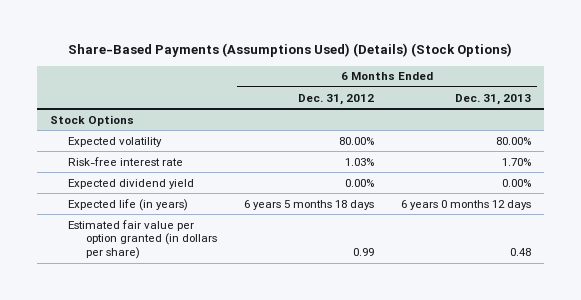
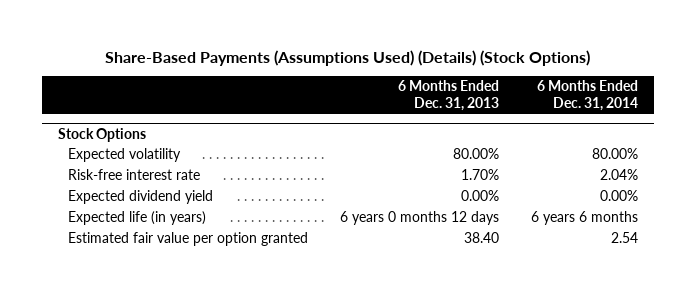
[297,93,374,105] Dec. 31, 2012 -> none
none -> [537,80,639,112] 6 Months Ended Dec. 31, 2014
[68,219,217,259] Estimated fair value per option granted (in dollars per share) -> [67,232,308,247] Estimated fair value per option granted
[509,247,531,256] 0.48 -> [464,232,500,244] 38.40

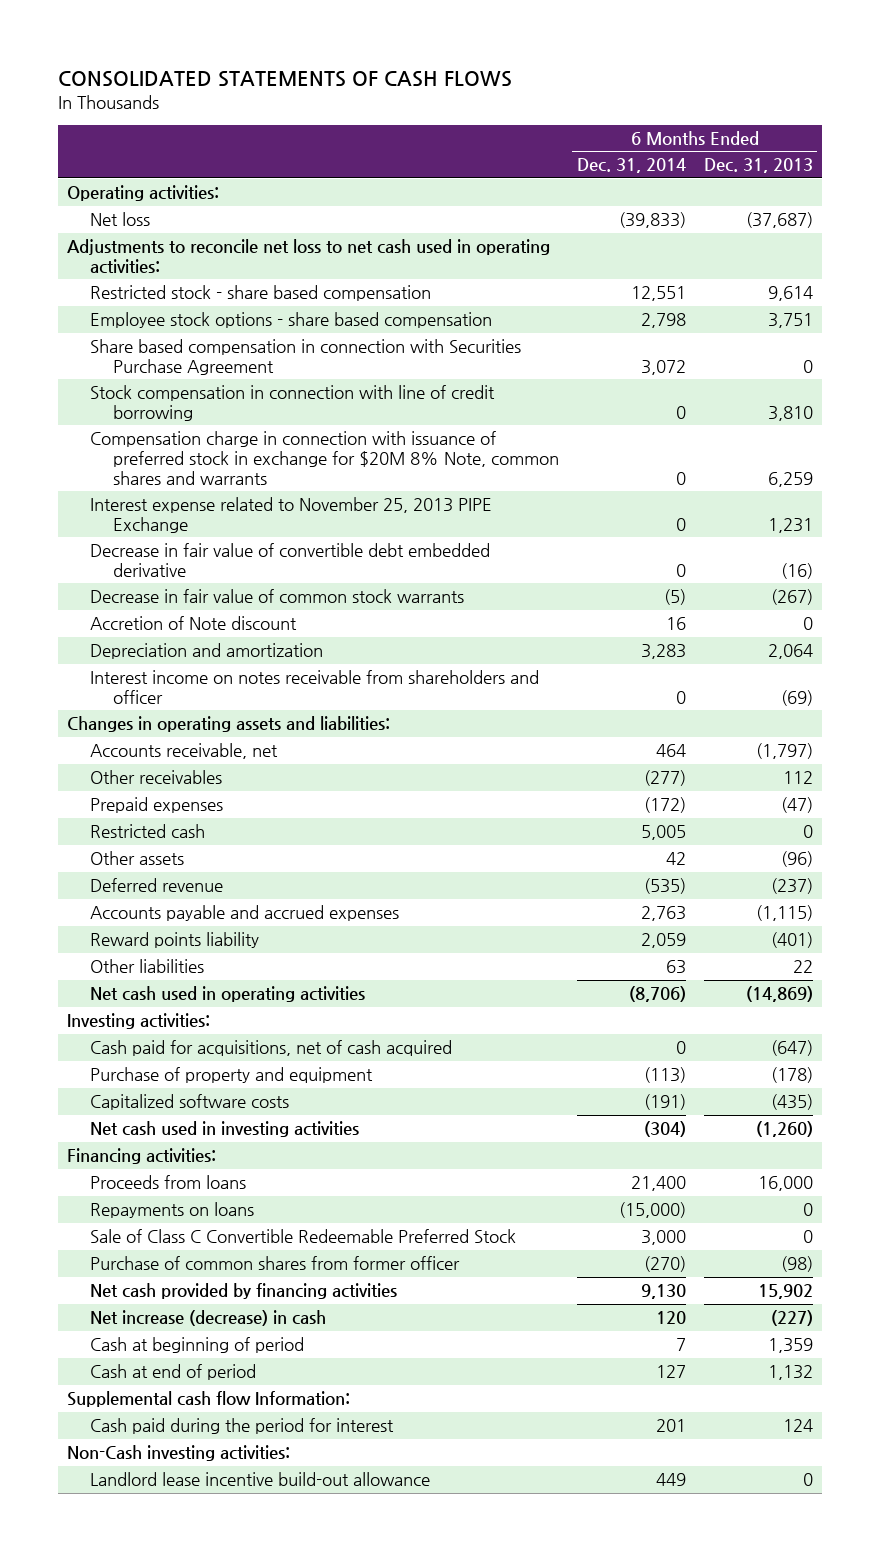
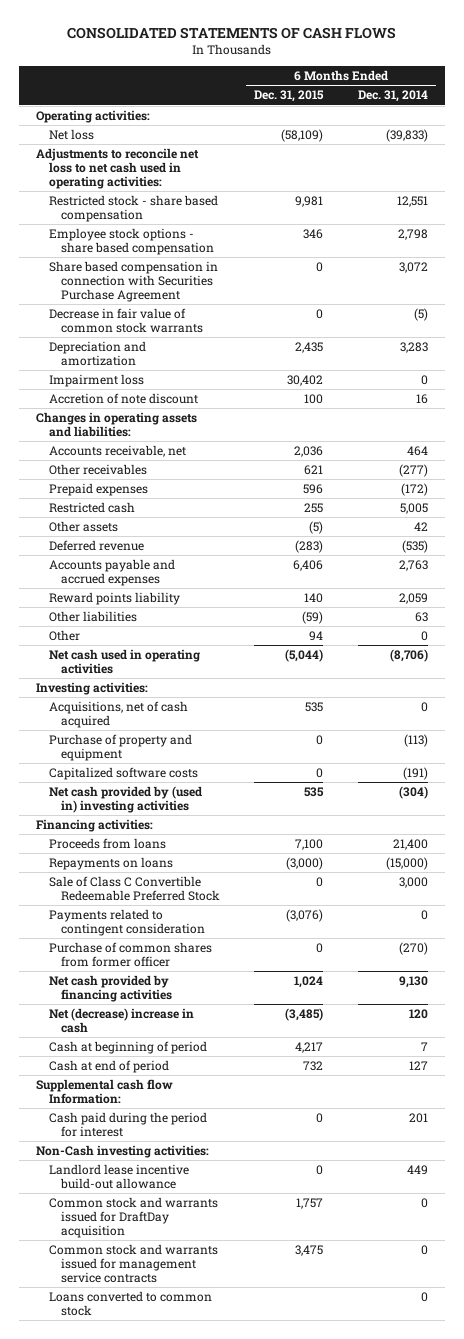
[703,158,813,174] Dec. 31, 2013 -> none
none -> [254,90,325,103] Dec. 31, 2015
[90,385,496,422] Stock compensation in connection with line of credit borrowing -> none
[90,431,560,485] Compensation charge in connection with issuance of preferred stock in exchange for $20M 8% Note, common shares and warrants -> none
[90,497,493,534] Interest expense related to November 25, 2013 PIPE Exchange -> none
[90,543,491,578] Decrease in fair value of convertible debt embedded derivative -> none
[90,616,298,631] Accretion of Note discount -> none
[90,670,540,705] Interest income on notes receivable from shareholders and officer -> none
none -> [48,373,144,387] Impairment loss
none -> [48,392,198,404] Accretion of note discount
none -> [48,629,80,641] Other
[90,1040,453,1057] Cash paid for acquisitions, net of cash acquired -> [48,700,188,729] Acquisitions, net of cash acquired
[90,1121,360,1138] Net cash used in investing activities -> [48,785,202,814] Net cash provided by (used in) investing activities
none -> [48,908,206,937] Payments related to contingent consideration
[90,1310,327,1327] Net increase (decrease) in cash -> [48,1007,194,1034] Net (decrease) increase in cash
none -> [48,1196,218,1239] Common stock and warrants issued for DraftDay acquisition
none -> [48,1243,218,1284] Common stock and warrants issued for management service contracts
none -> [48,1290,212,1317] Loans converted to common stock

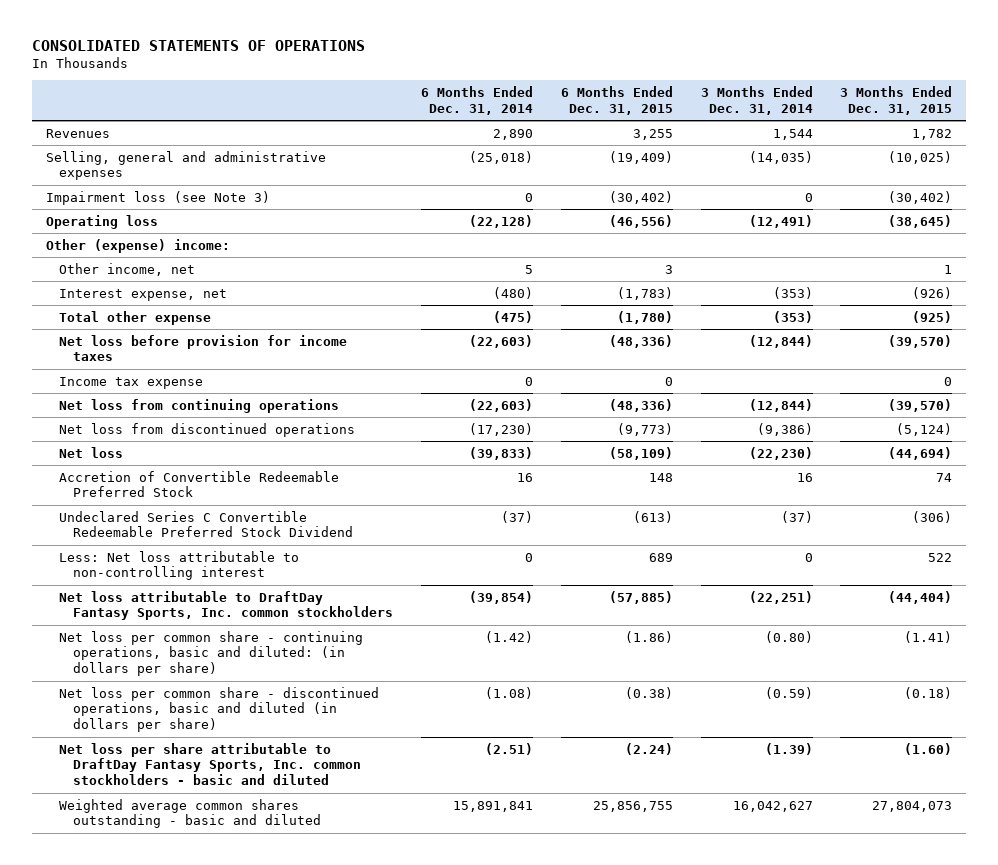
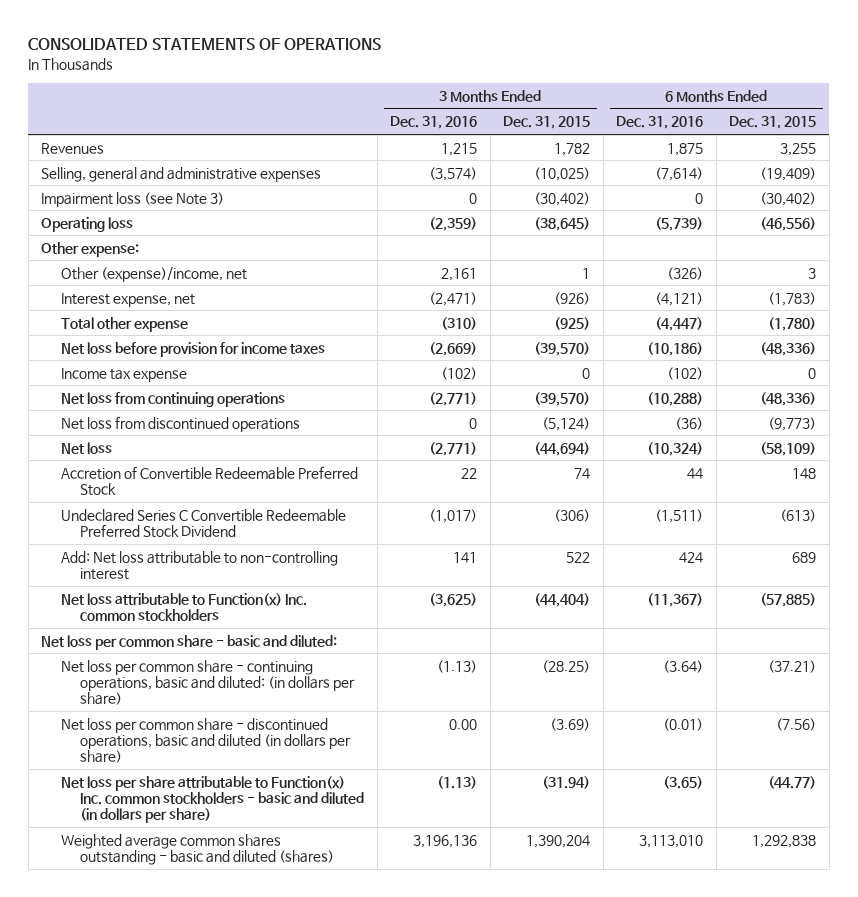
[420,85,533,115] 6 Months Ended Dec. 31, 2014 -> none
[700,85,813,115] 3 Months Ended Dec. 31, 2014 -> none
none -> [390,116,478,130] Dec. 31, 2016
none -> [616,116,704,130] Dec. 31, 2016
[45,238,230,253] Other (expense) income: -> [41,241,140,257] Other expense:
[59,262,196,276] Other income, net -> [60,266,247,282] Other (expense)/income, net
[59,550,300,581] Less: Net loss attributable to non-controlling interest -> [60,550,338,581] Add: Net loss attributable to non-controlling interest
[59,590,394,621] Net loss attributable to DraftDay Fantasy Sports, Inc. common stockholders -> [60,592,307,622] Net loss attributable to Function(x) Inc. common stockholders
none -> [41,634,338,650] Net loss per common share - basic and diluted:
[624,630,673,643] (1.86) -> [768,659,817,673] (37.21)
[904,630,953,643] (1.41) -> [542,659,591,673] (28.25)
[624,686,673,699] (0.38) -> [776,717,817,731] (7.56)
[904,686,953,699] (0.18) -> [550,717,591,731] (3.69)
[59,742,362,786] Net loss per share attributable to DraftDay Fantasy Sports, Inc. common stockholders - basic and diluted -> [60,775,365,824] Net loss per share attributable to Function(x) Inc. common stockholders - basic and diluted (in dollars per share)
[624,742,673,755] (2.24) -> [768,775,817,789] (44.77)
[904,742,953,755] (1.60) -> [542,775,591,789] (31.94)
[59,798,322,829] Weighted average common shares outstanding - basic and diluted -> [60,833,335,866] Weighted average common shares outstanding - basic and diluted (shares)
[592,800,673,812] 25,856,755 -> [752,834,817,848] 1,292,838
[872,800,953,812] 27,804,073 -> [526,834,591,848] 1,390,204

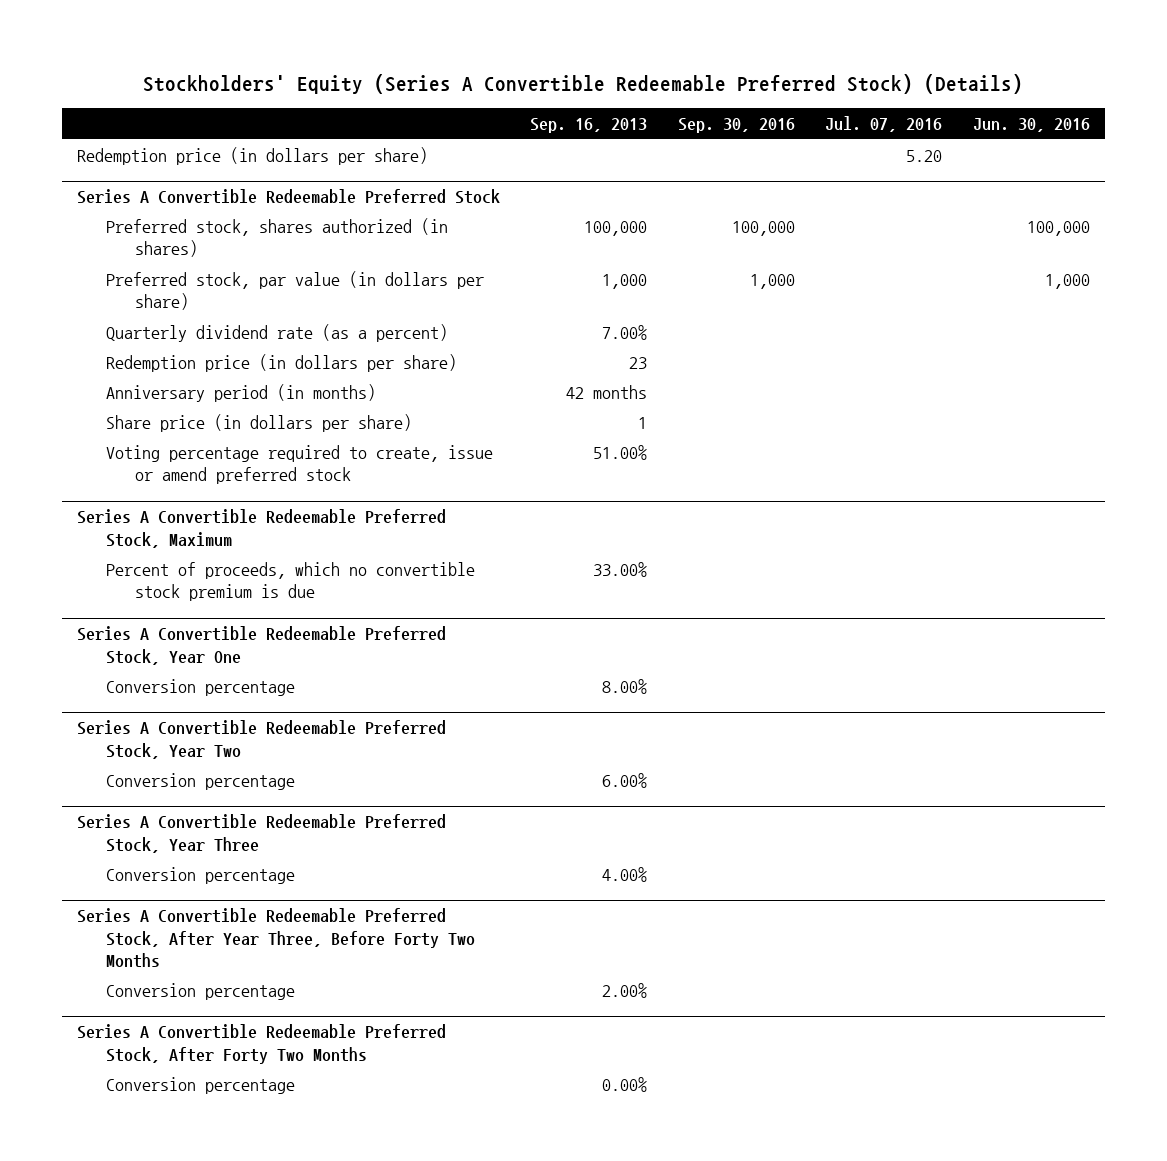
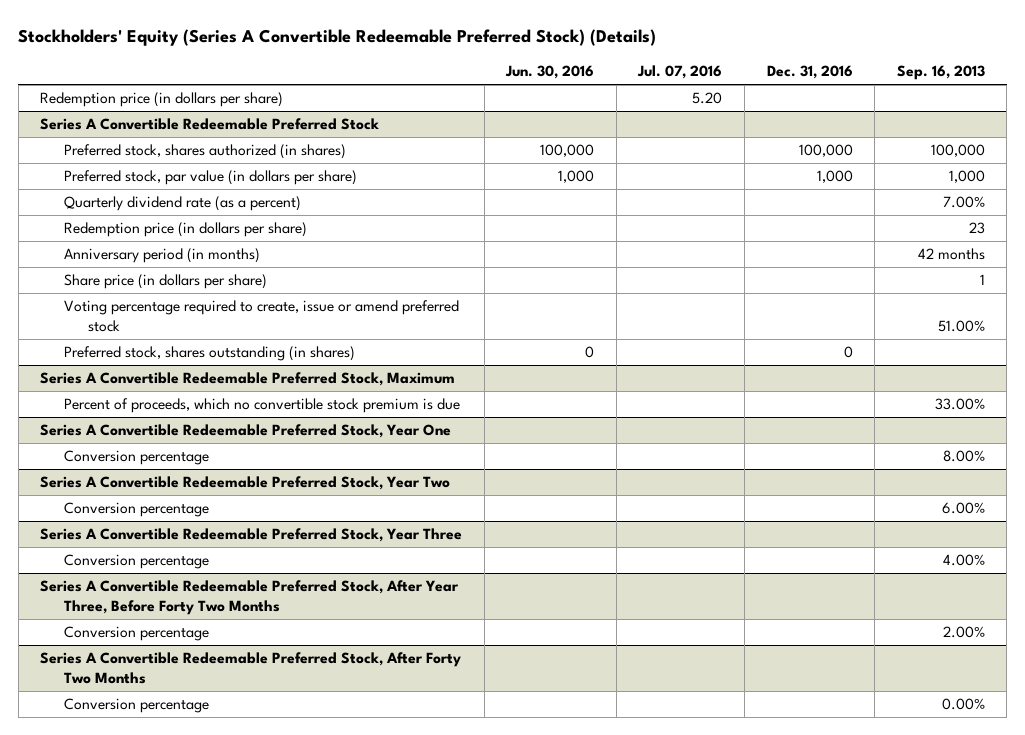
[677,118,795,134] Sep. 30, 2016 -> none
none -> [766,65,853,80] Dec. 31, 2016
none -> [64,346,356,362] Preferred stock, shares outstanding (in shares)

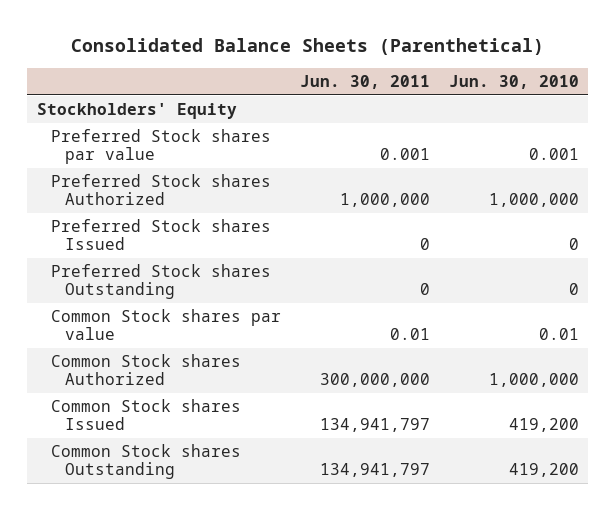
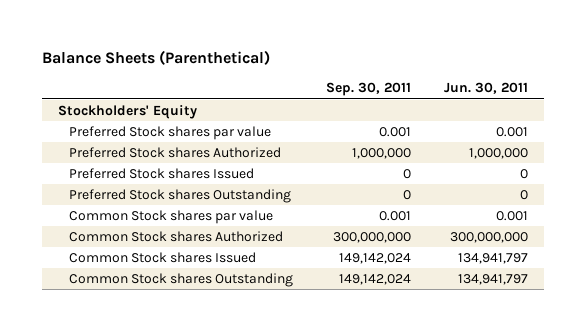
[70,37,544,55] Consolidated Balance Sheets (Parenthetical) -> [41,50,270,66] Balance Sheets (Parenthetical)
[448,74,579,89] Jun. 30, 2010 -> none
none -> [326,82,412,97] Sep. 30, 2011
[389,328,430,341] 0.01 -> [495,211,528,222] 0.001

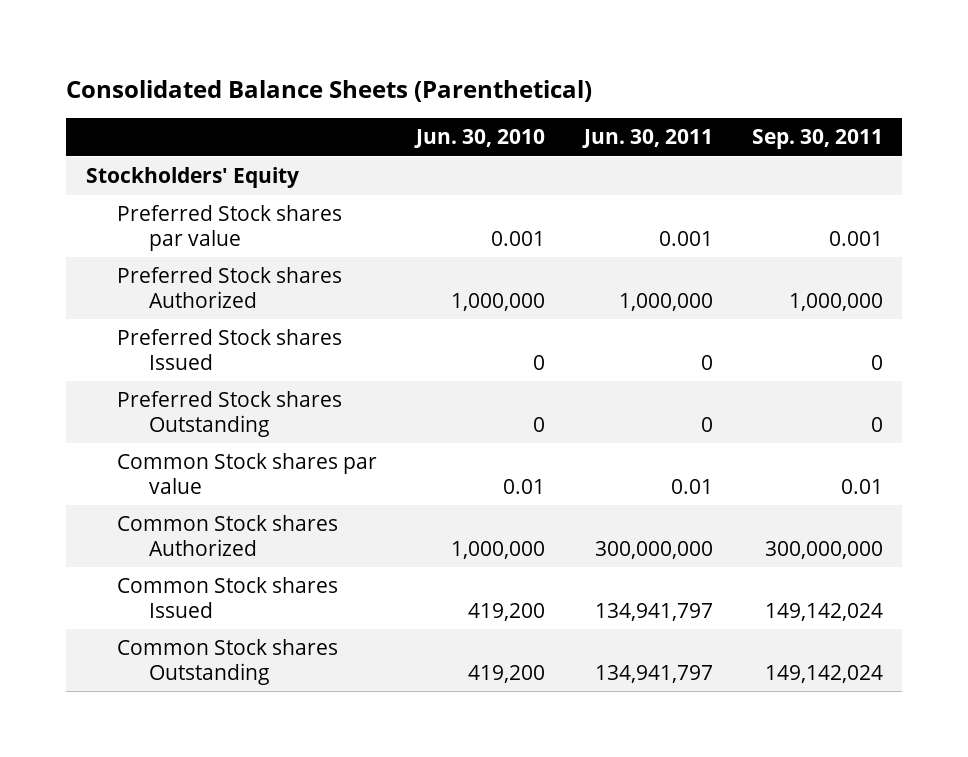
[41,50,270,66] Balance Sheets (Parenthetical) -> [66,79,593,102] Consolidated Balance Sheets (Parenthetical)
none -> [414,129,546,149] Jun. 30, 2010
[379,211,412,222] 0.001 -> [840,478,883,494] 0.01
[495,211,528,222] 0.001 -> [670,478,713,494] 0.01

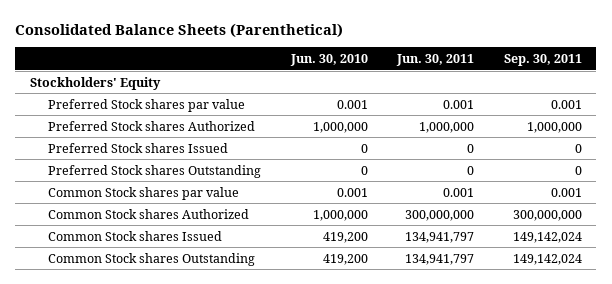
[503,478,546,494] 0.01 -> [336,187,368,197] 0.001
[670,478,713,494] 0.01 -> [443,187,475,197] 0.001
[840,478,883,494] 0.01 -> [550,187,582,197] 0.001

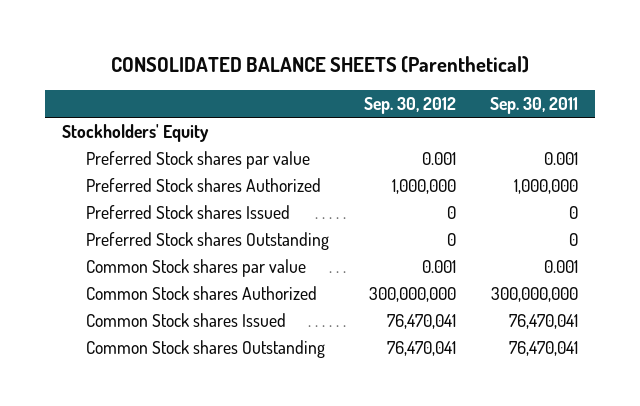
[15,22,344,38] Consolidated Balance Sheets (Parenthetical) -> [110,56,529,74] CONSOLIDATED BALANCE SHEETS (Parenthetical)
[289,53,368,66] Jun. 30, 2010 -> none
[396,53,475,66] Jun. 30, 2011 -> none
none -> [363,96,456,114] Sep. 30, 2012
[512,231,582,243] 149,142,024 -> [508,314,578,330] 76,470,041
[512,253,582,265] 149,142,024 -> [508,341,578,357] 76,470,041

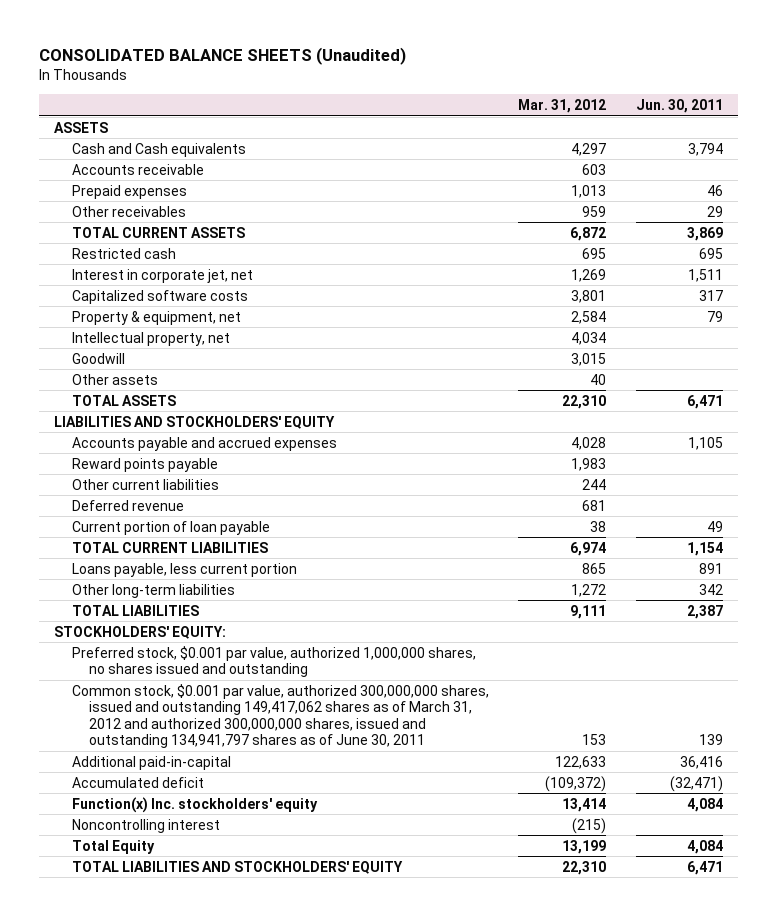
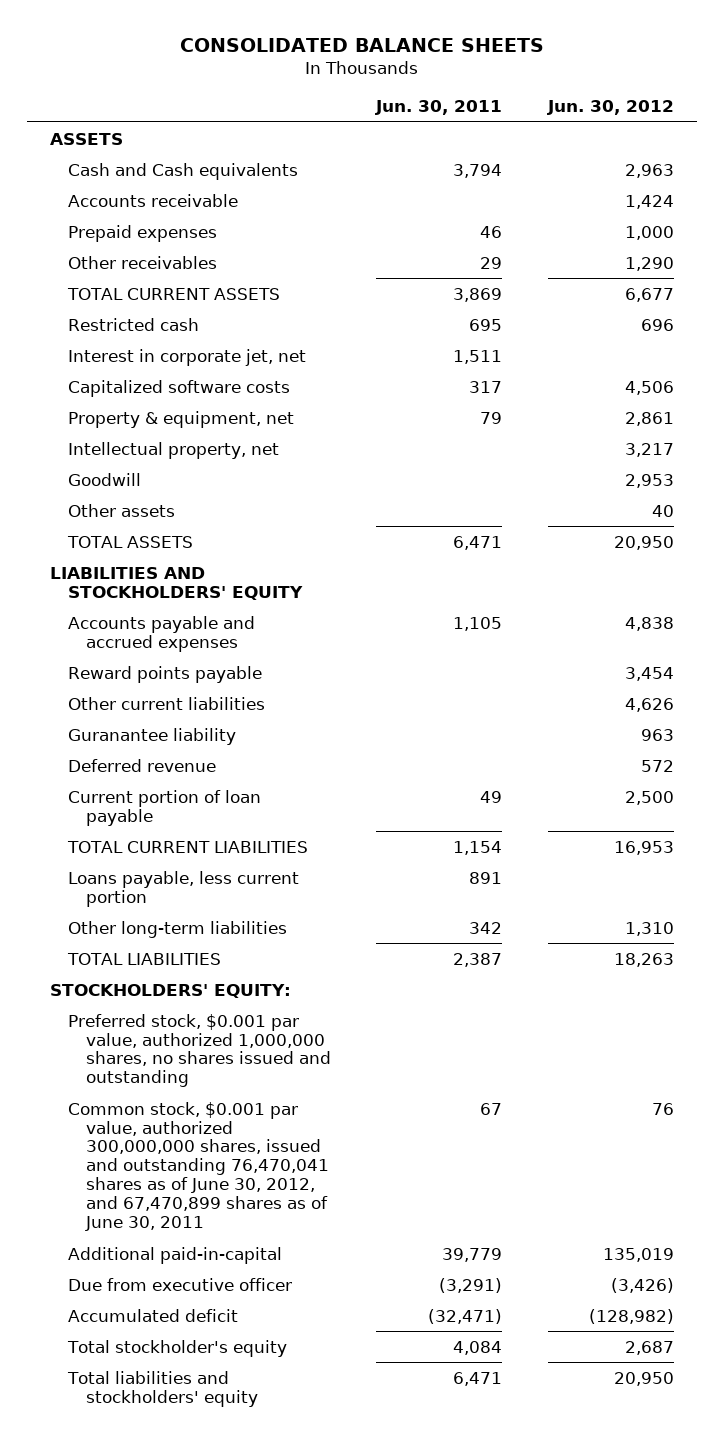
[38,47,406,66] CONSOLIDATED BALANCE SHEETS (Unaudited) -> [180,38,545,53] CONSOLIDATED BALANCE SHEETS
[518,99,607,114] Mar. 31, 2012 -> none
none -> [547,100,675,116] Jun. 30, 2012
none -> [67,727,236,745] Guranantee liability
[71,683,489,748] Common stock, $0.001 par value, authorized 300,000,000 shares, issued and outstanding 149,417,062 shares as of March 31, 2012 and authorized 300,000,000 shares, issued and outstanding 134,941,797 shares as of June 30, 2011 -> [67,1101,329,1232] Common stock, $0.001 par value, authorized 300,000,000 shares, issued and outstanding 76,470,041 shares as of June 30, 2012, and 67,470,899 shares as of June 30, 2011
[698,733,723,745] 139 -> [480,1102,503,1115] 67
[679,755,723,769] 36,416 -> [442,1247,503,1262] 39,779
none -> [67,1277,292,1291] Due from executive officer
[71,796,318,813] Function(x) Inc. stockholders' equity -> none
[71,818,220,833] Noncontrolling interest -> none
[71,839,155,854] Total Equity -> [66,1339,287,1357] Total stockholder's equity
[71,860,403,874] TOTAL LIABILITIES AND STOCKHOLDERS' EQUITY -> [66,1370,258,1407] Total liabilities and stockholders' equity

